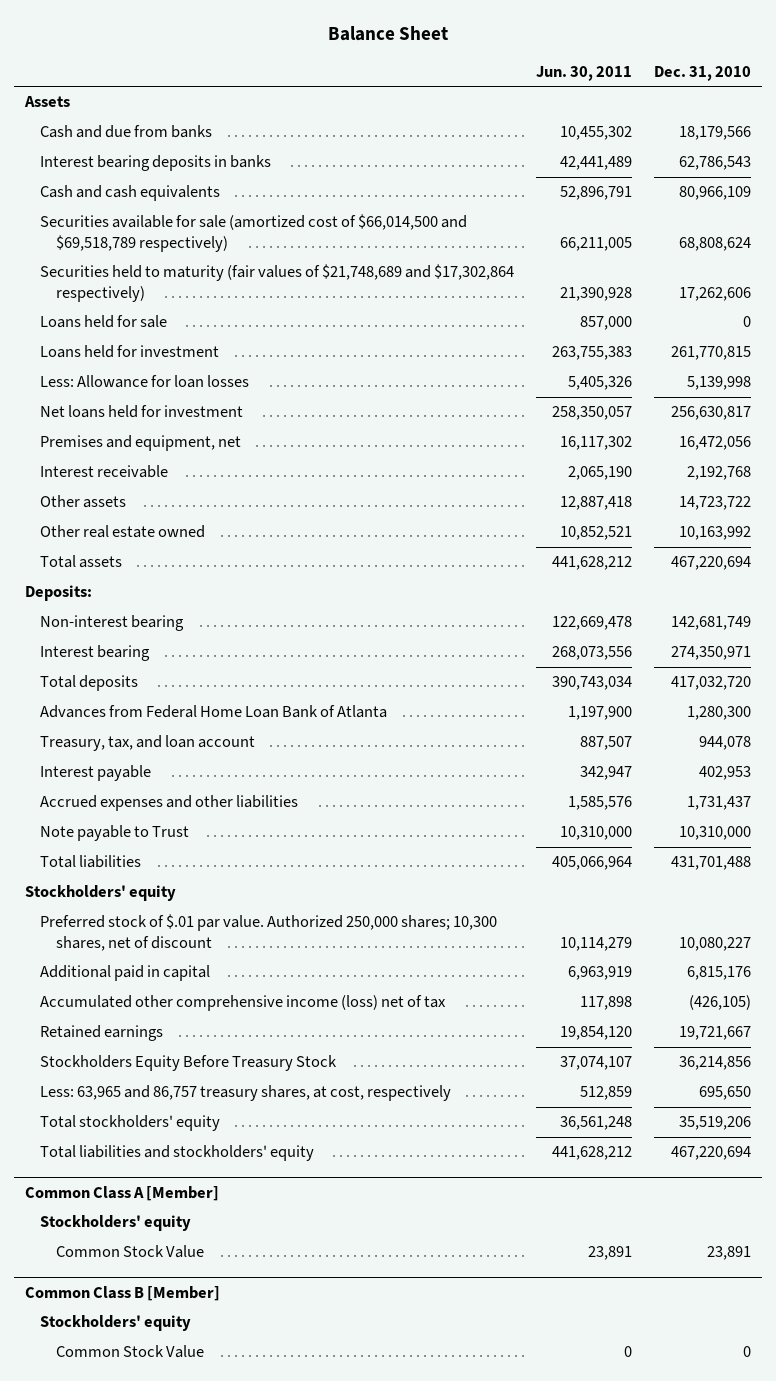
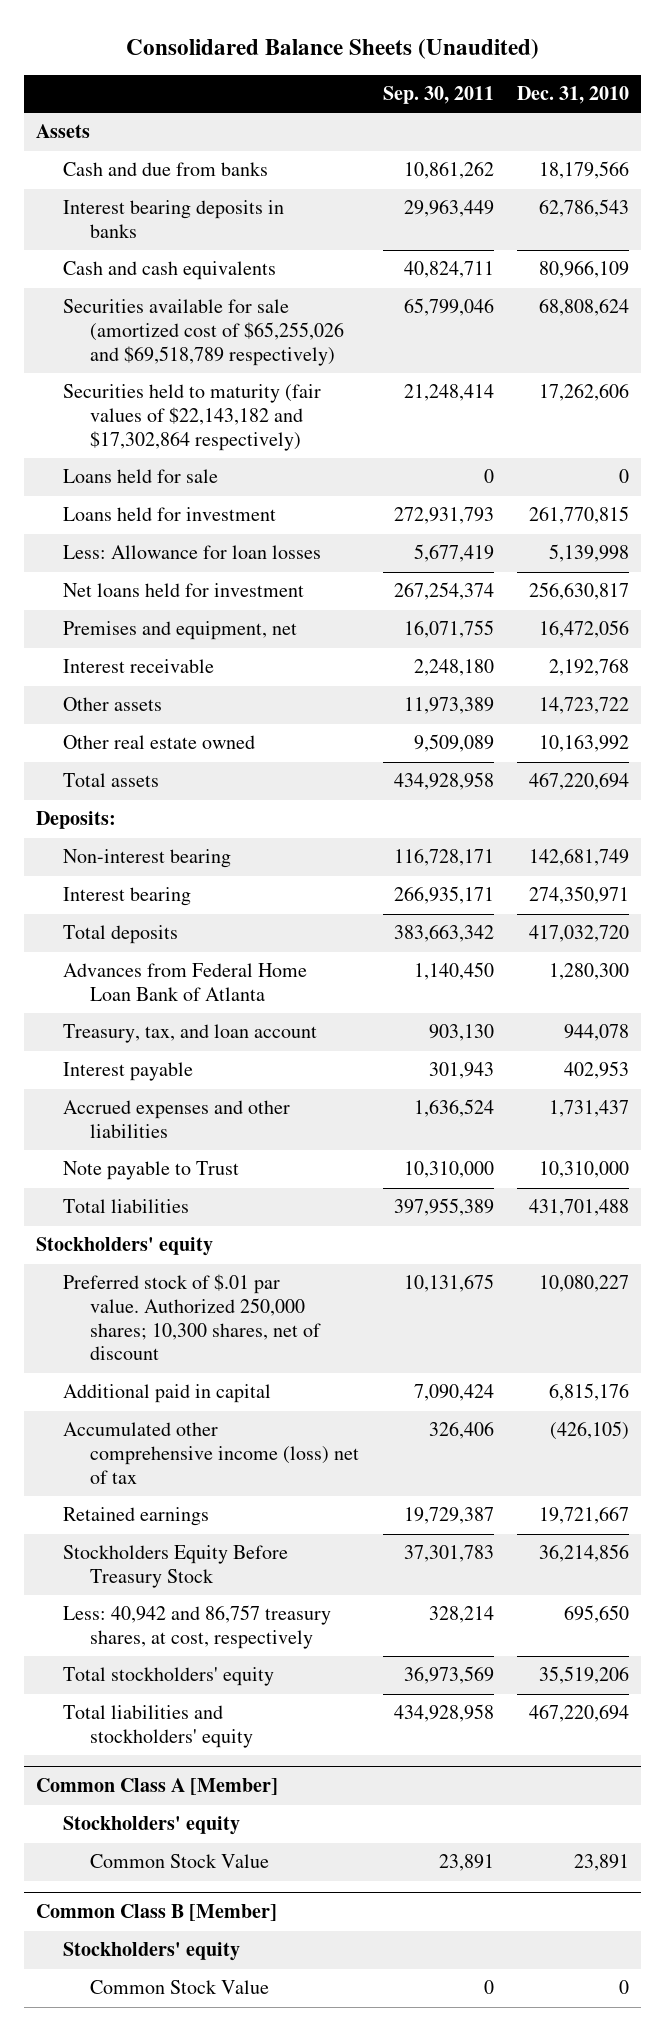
[328,25,449,41] Balance Sheet -> [125,38,539,59] Consolidared Balance Sheets (Unaudited)
[536,65,633,81] Jun. 30, 2011 -> none
none -> [382,86,494,105] Sep. 30, 2011
[40,214,468,252] Securities available for sale (amortized cost of $66,014,500 and $69,518,789 respectively) -> [62,299,344,366] Securities available for sale (amortized cost of $65,255,026 and $69,518,789 respectively)
[40,264,515,302] Securities held to maturity (fair values of $21,748,689 and $17,302,864 respectively) -> [62,384,321,451] Securities held to maturity (fair values of $22,143,182 and $17,302,864 respectively)
[40,1085,452,1102] Less: 63,965 and 86,757 treasury shares, at cost, respectively -> [62,1605,331,1650] Less: 40,942 and 86,757 treasury shares, at cost, respectively

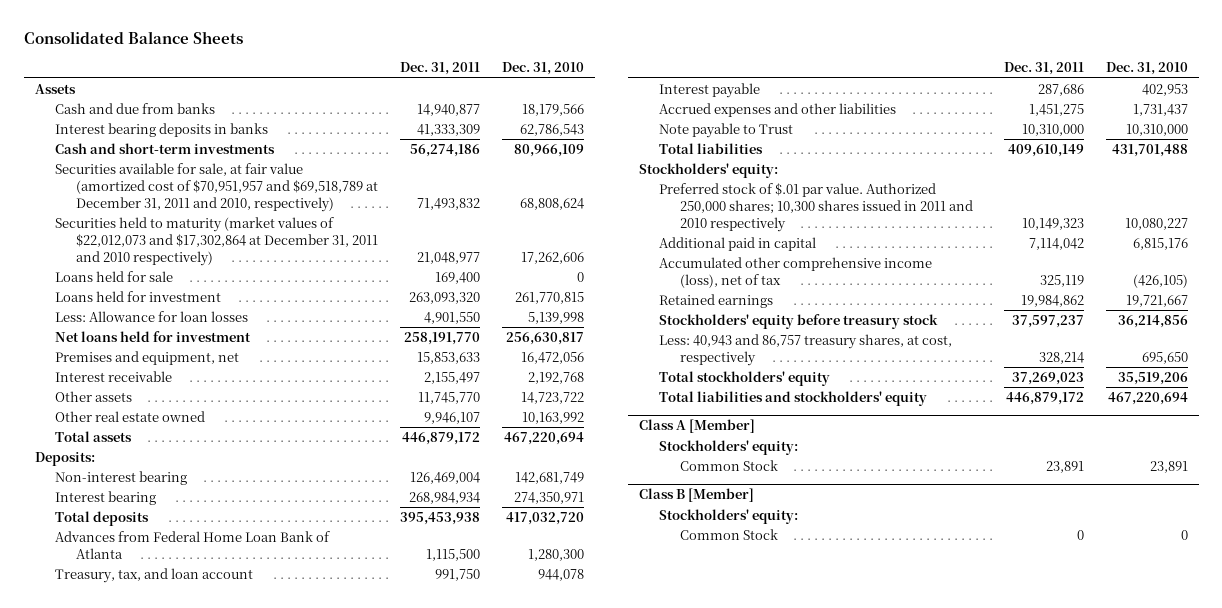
[125,38,539,59] Consolidared Balance Sheets (Unaudited) -> [23,31,243,45] Consolidated Balance Sheets
[382,86,494,105] Sep. 30, 2011 -> none
none -> [399,62,480,76] Dec. 31, 2011
[62,261,276,281] Cash and cash equivalents -> [55,143,276,155] Cash and short-term investments
[62,299,344,366] Securities available for sale (amortized cost of $65,255,026 and $69,518,789 respectively) -> [55,163,378,212] Securities available for sale, at fair value (amortized cost of $70,951,957 and $69,518,789 at December 31, 2011 and 2010, respectively)
[62,384,321,451] Securities held to maturity (fair values of $22,143,182 and $17,302,864 respectively) -> [55,217,378,266] Securities held to maturity (market values of $22,012,073 and $17,302,864 at December 31, 2011 and 2010 respectively)
[35,1237,213,1257] Stockholders' equity -> [638,163,778,179] Stockholders' equity:
[62,1274,321,1361] Preferred stock of $.01 par value. Authorized 250,000 shares; 10,300 shares, net of discount -> [659,183,973,232] Preferred stock of $.01 par value. Authorized 250,000 shares; 10,300 shares issued in 2011 and 2010 respectively
[62,1422,359,1484] Accumulated other comprehensive income (loss) net of tax -> [659,257,933,288] Accumulated other comprehensive income (loss), net of tax
[62,1545,288,1589] Stockholders Equity Before Treasury Stock -> [659,314,939,330] Stockholders' equity before treasury stock
[62,1605,331,1650] Less: 40,942 and 86,757 treasury shares, at cost, respectively -> [659,334,953,366] Less: 40,943 and 86,757 treasury shares, at cost, respectively
[35,1778,278,1796] Common Class A [Member] -> [638,419,755,434] Class A [Member]
[62,1816,240,1836] Stockholders' equity -> [659,440,799,456] Stockholders' equity:
[89,1854,269,1869] Common Stock Value -> [679,460,778,472] Common Stock
[35,1904,277,1922] Common Class B [Member] -> [638,488,754,503] Class B [Member]
[62,1942,240,1962] Stockholders' equity -> [659,509,799,525] Stockholders' equity:
[89,1980,269,1995] Common Stock Value -> [679,529,778,541] Common Stock

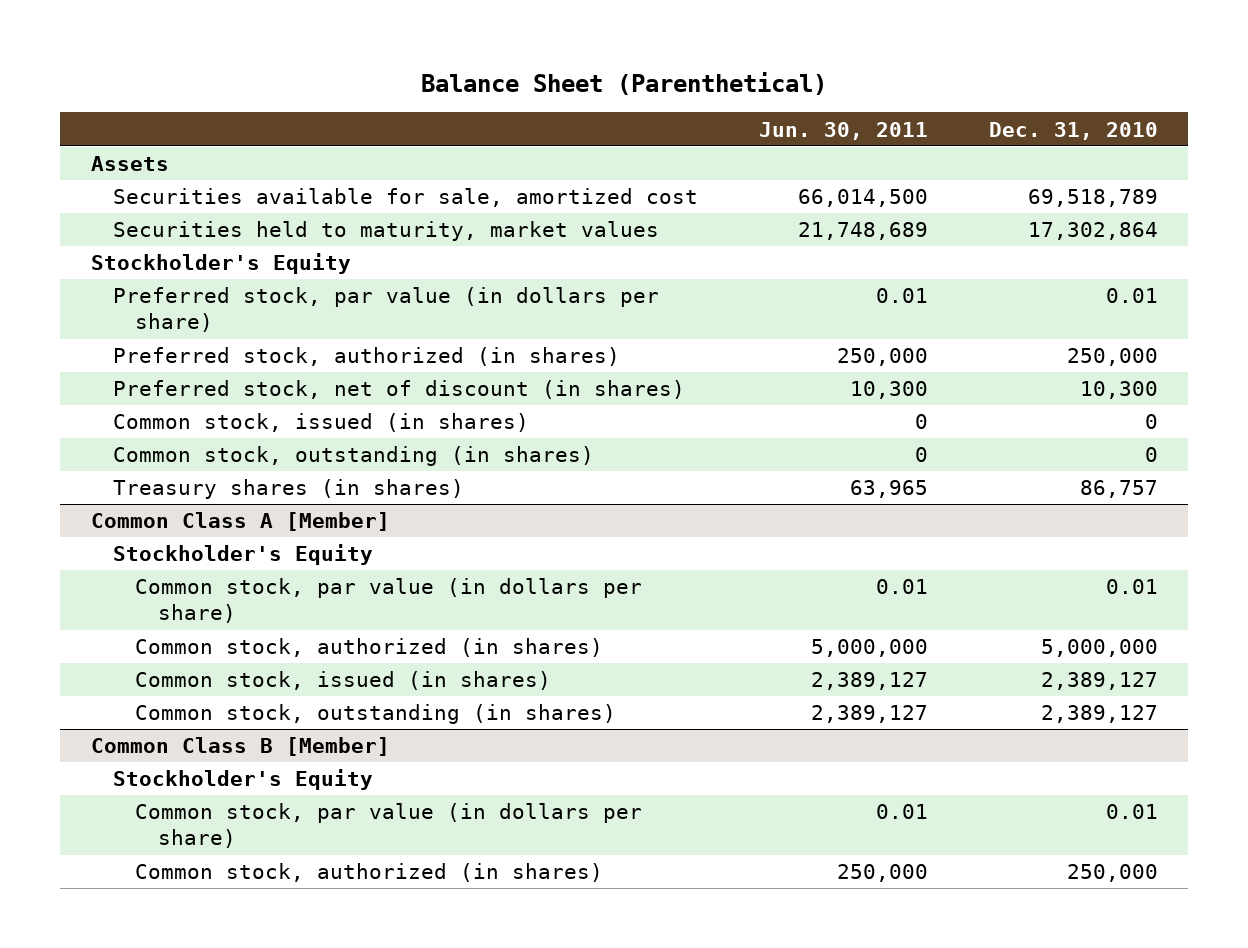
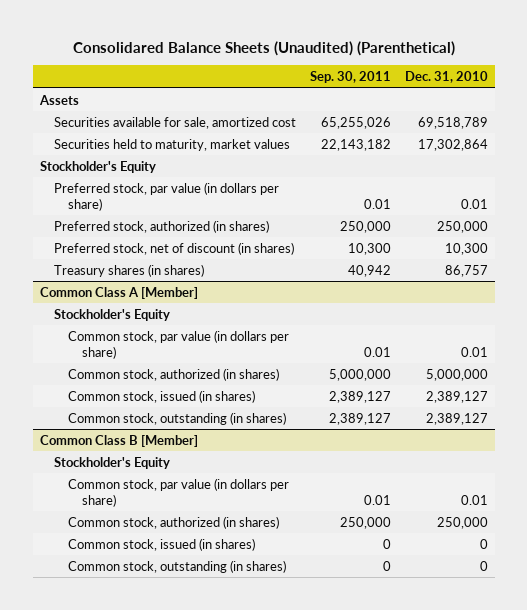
[421,71,828,95] Balance Sheet (Parenthetical) -> [72,40,455,56] Consolidared Balance Sheets (Unaudited) (Parenthetical)
[758,121,928,140] Jun. 30, 2011 -> none
none -> [309,71,391,84] Sep. 30, 2011
[112,413,529,433] Common stock, issued (in shares) -> none
[112,446,594,467] Common stock, outstanding (in shares) -> none
none -> [68,537,256,551] Common stock, issued (in shares)
none -> [68,559,287,573] Common stock, outstanding (in shares)

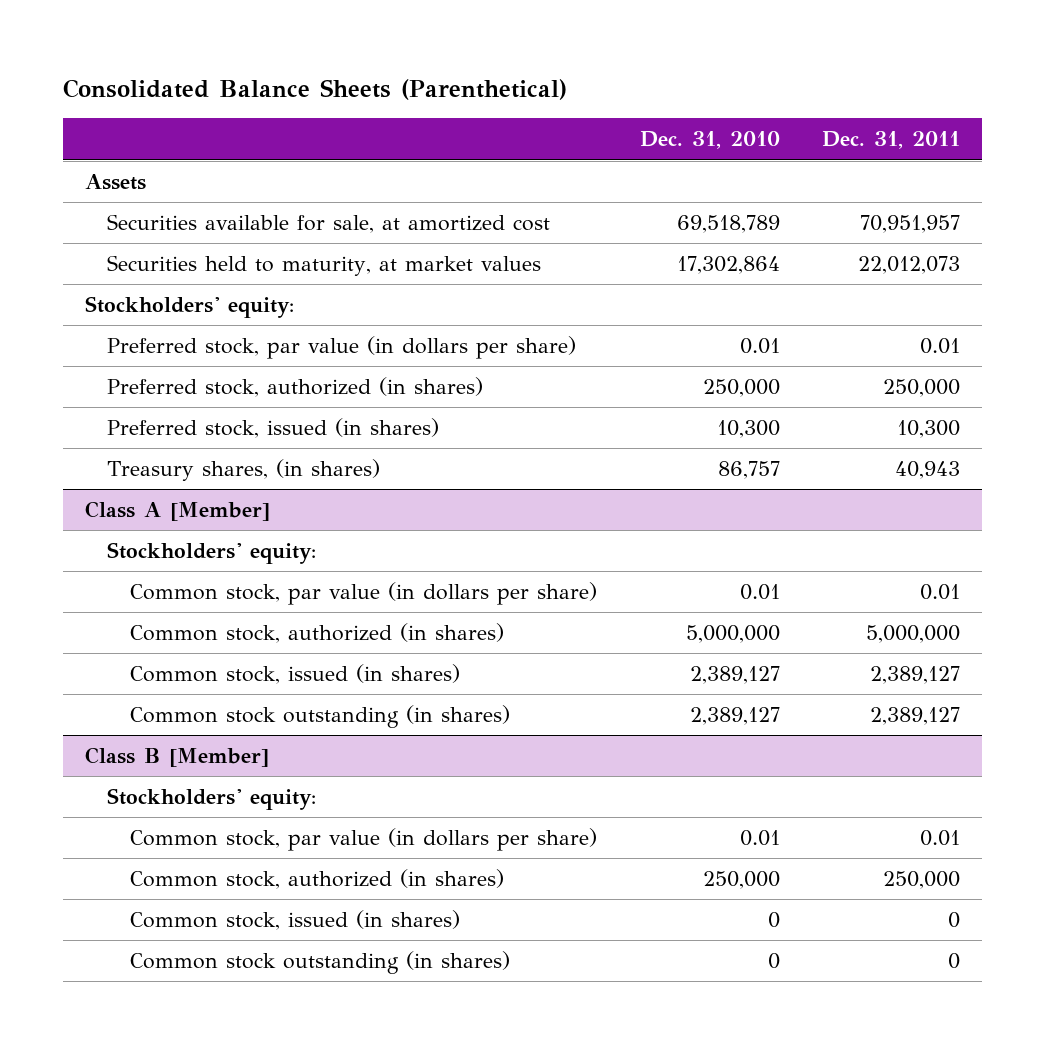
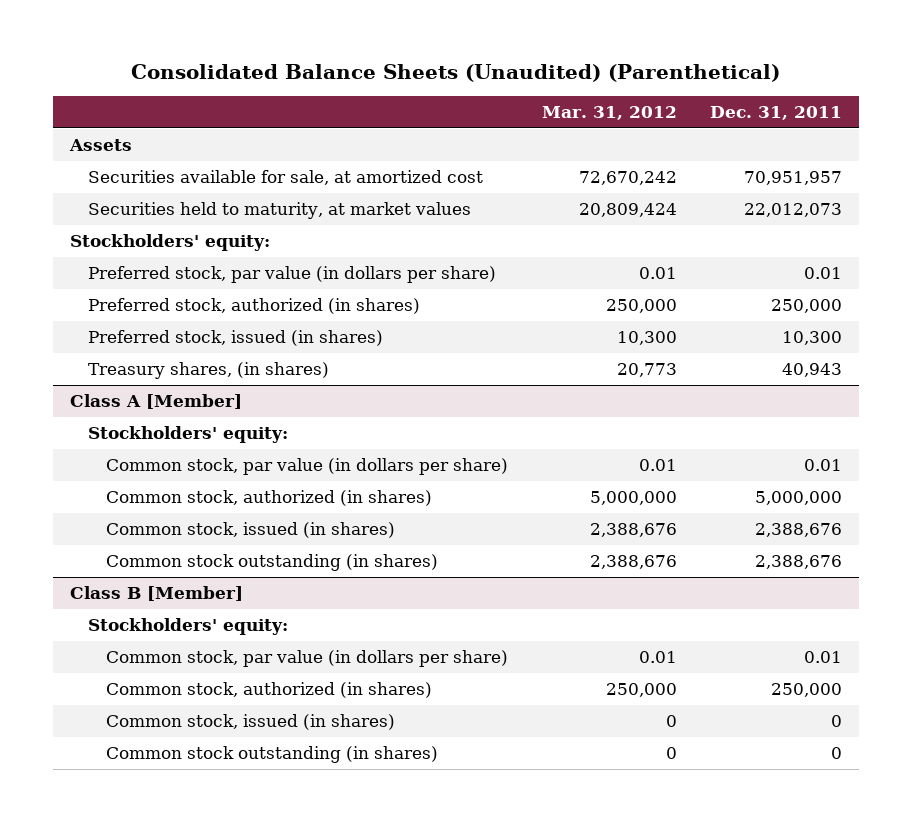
[63,78,568,100] Consolidated Balance Sheets (Parenthetical) -> [130,64,780,83] Consolidated Balance Sheets (Unaudited) (Parenthetical)
[639,131,780,150] Dec. 31, 2010 -> none
none -> [541,105,677,120] Mar. 31, 2012
[870,666,961,685] 2,389,127 -> [754,522,842,537] 2,388,676
[870,707,961,726] 2,389,127 -> [754,554,842,569] 2,388,676

